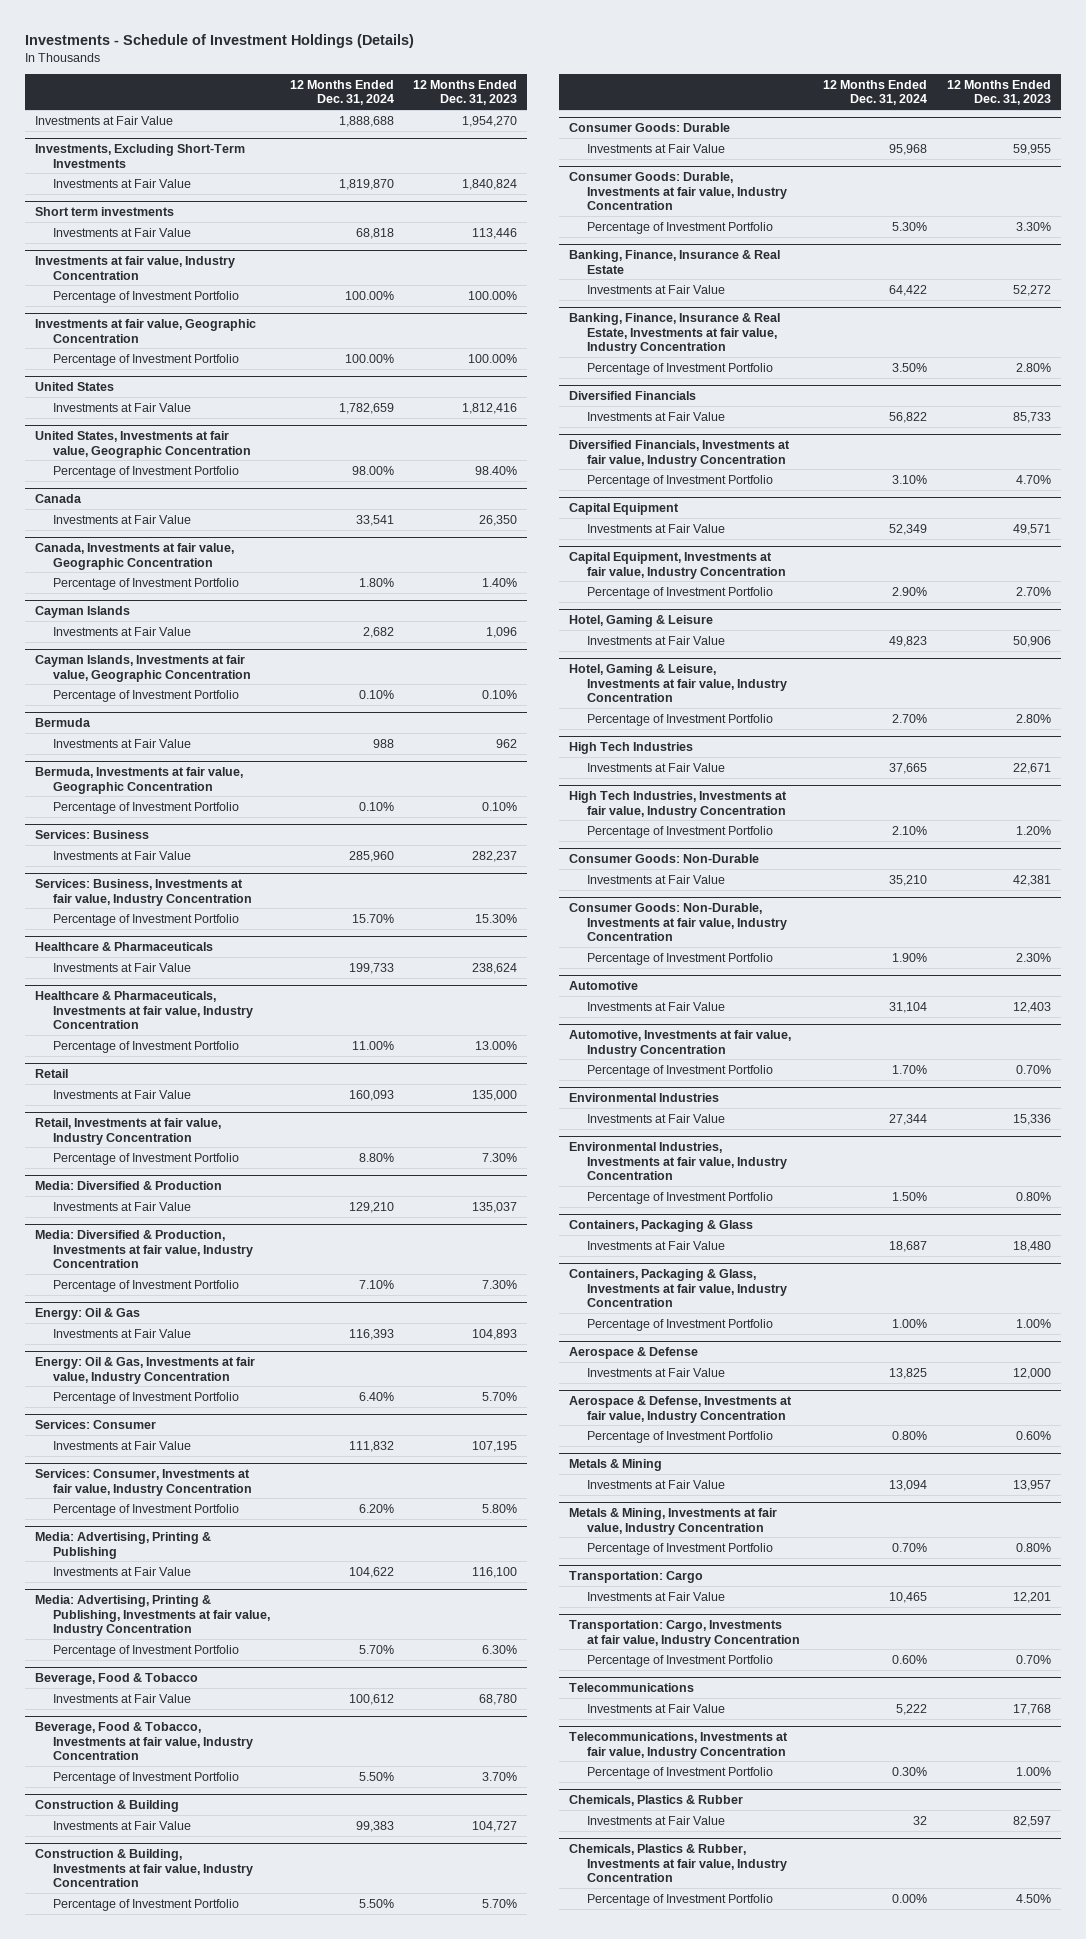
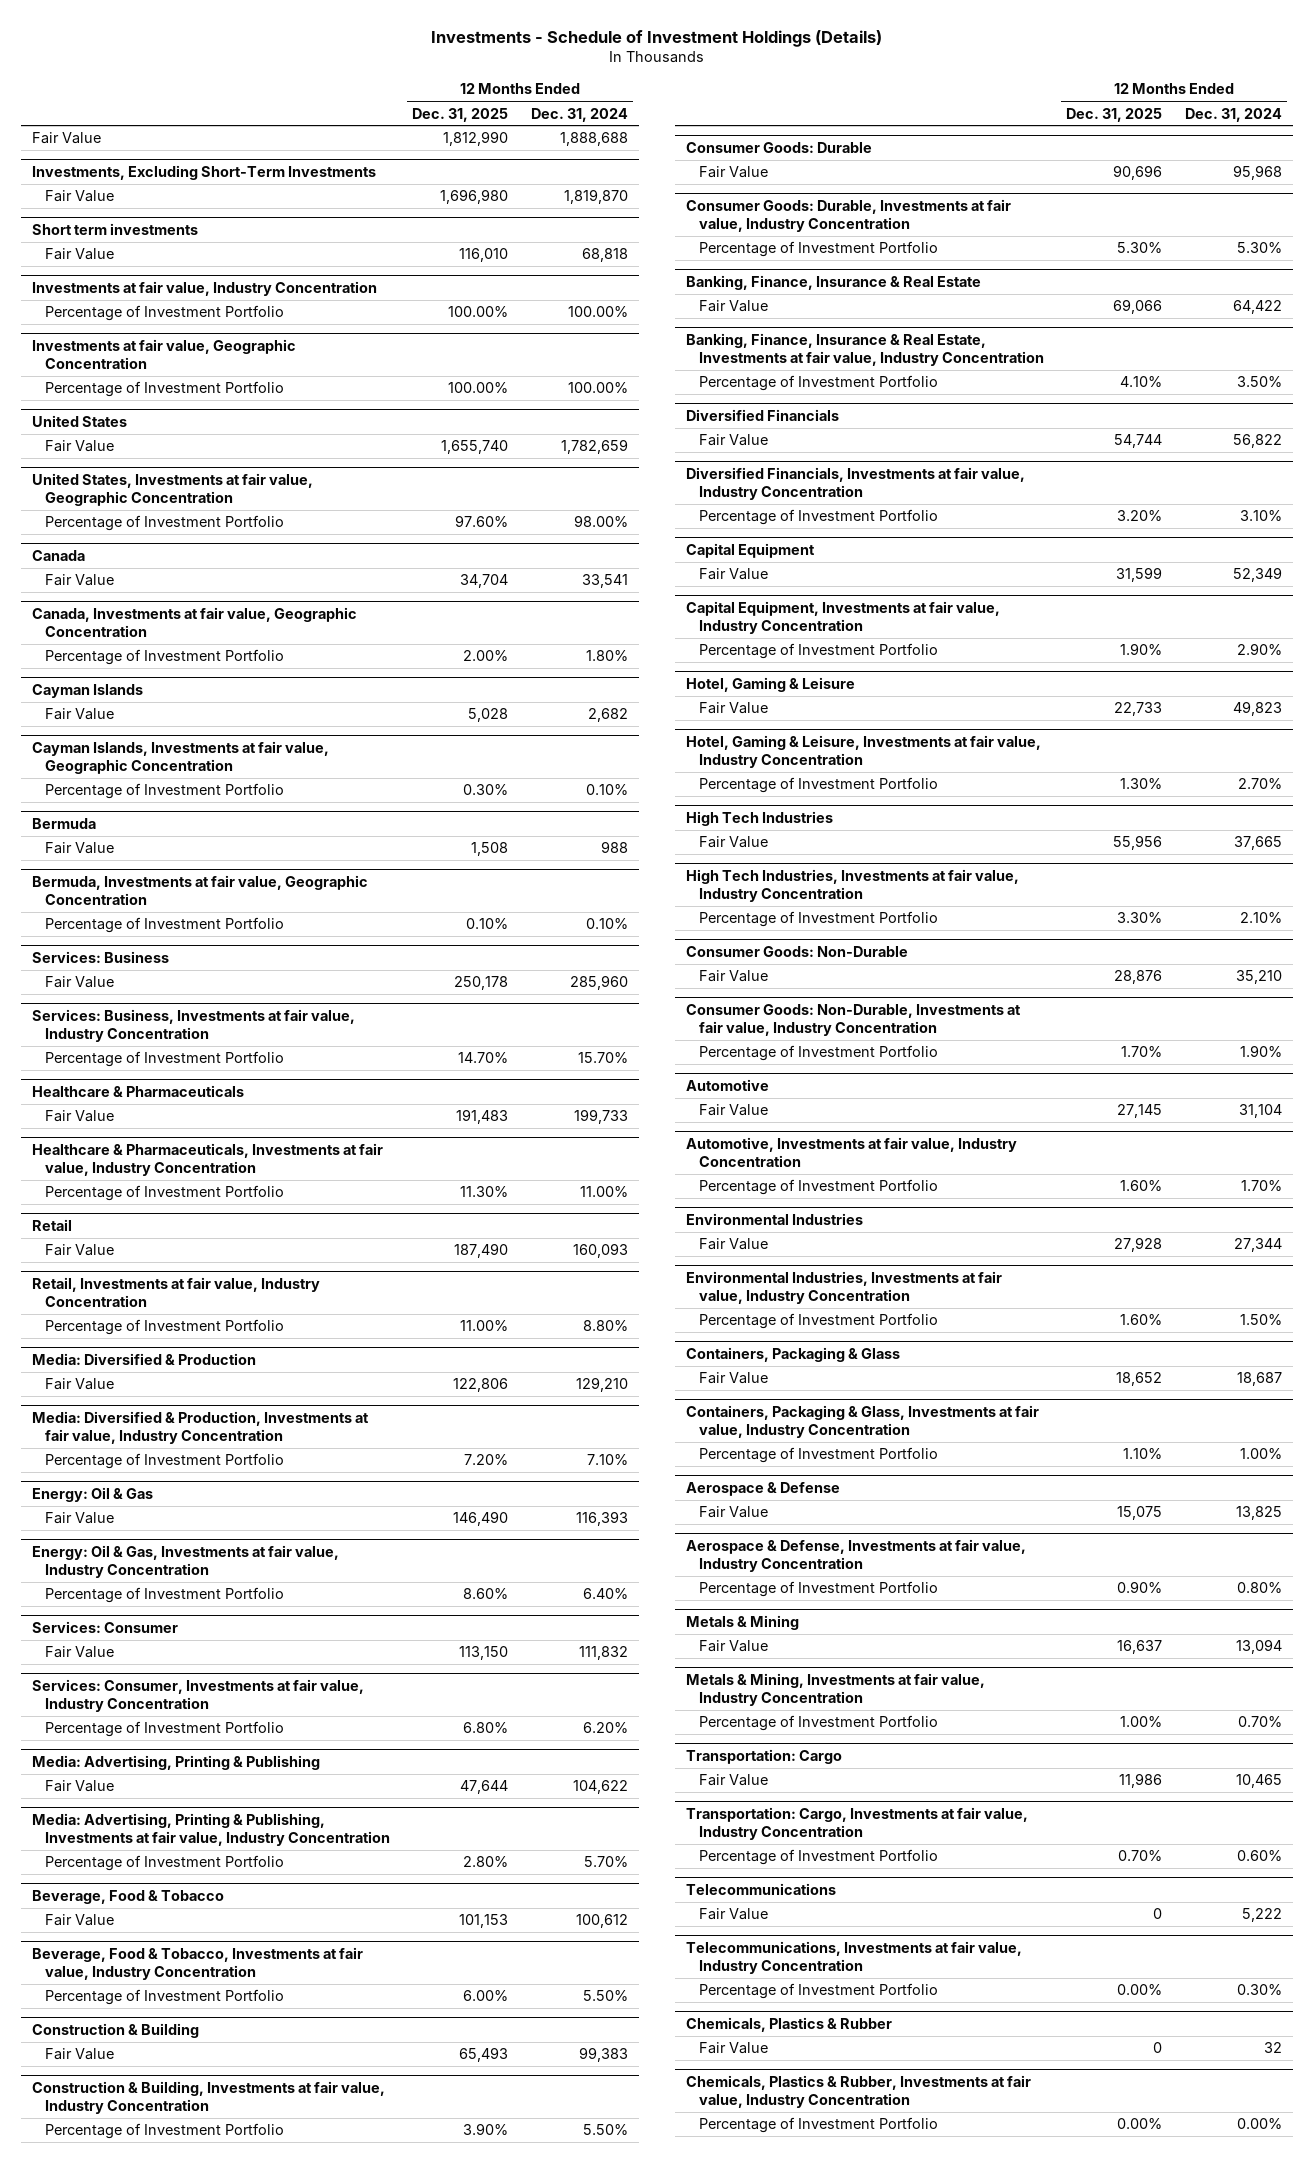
[413,79,518,106] 12 Months Ended Dec. 31, 2023 -> none
none -> [412,107,509,122] Dec. 31, 2025
[34,115,173,125] Investments at Fair Value -> [32,132,102,145] Fair Value
[52,178,191,188] Investments at Fair Value -> [44,190,114,203] Fair Value
[52,227,191,237] Investments at Fair Value -> [44,248,114,261] Fair Value
[52,402,191,412] Investments at Fair Value -> [44,440,114,453] Fair Value
[52,514,191,524] Investments at Fair Value -> [44,574,114,587] Fair Value
[52,626,191,636] Investments at Fair Value -> [44,708,114,721] Fair Value
[52,738,191,748] Investments at Fair Value -> [44,842,114,855] Fair Value
[52,850,191,860] Investments at Fair Value -> [44,976,114,989] Fair Value
[52,962,191,972] Investments at Fair Value -> [44,1110,114,1123] Fair Value
[52,1089,191,1099] Investments at Fair Value -> [44,1244,114,1257] Fair Value
[52,1201,191,1211] Investments at Fair Value -> [44,1378,114,1391] Fair Value
[52,1328,191,1338] Investments at Fair Value -> [44,1512,114,1525] Fair Value
[52,1440,191,1450] Investments at Fair Value -> [44,1646,114,1659] Fair Value
[52,1566,191,1576] Investments at Fair Value -> [44,1780,114,1793] Fair Value
[52,1693,191,1703] Investments at Fair Value -> [44,1914,114,1927] Fair Value
[52,1820,191,1830] Investments at Fair Value -> [44,2048,114,2061] Fair Value
[586,143,725,153] Investments at Fair Value -> [698,166,768,179] Fair Value
[586,284,725,294] Investments at Fair Value -> [698,300,768,313] Fair Value
[586,411,725,421] Investments at Fair Value -> [698,434,768,447] Fair Value
[586,523,725,533] Investments at Fair Value -> [698,568,768,581] Fair Value
[586,635,725,645] Investments at Fair Value -> [698,702,768,715] Fair Value
[586,762,725,772] Investments at Fair Value -> [698,836,768,849] Fair Value
[586,874,725,884] Investments at Fair Value -> [698,970,768,983] Fair Value
[586,1001,725,1011] Investments at Fair Value -> [698,1104,768,1117] Fair Value
[586,1113,725,1123] Investments at Fair Value -> [698,1238,768,1251] Fair Value
[586,1240,725,1250] Investments at Fair Value -> [698,1372,768,1385] Fair Value
[586,1367,725,1377] Investments at Fair Value -> [698,1506,768,1519] Fair Value
[586,1479,725,1489] Investments at Fair Value -> [698,1640,768,1653] Fair Value
[586,1591,725,1601] Investments at Fair Value -> [698,1774,768,1787] Fair Value
[586,1703,725,1713] Investments at Fair Value -> [698,1908,768,1921] Fair Value
[586,1815,725,1825] Investments at Fair Value -> [698,2042,768,2055] Fair Value

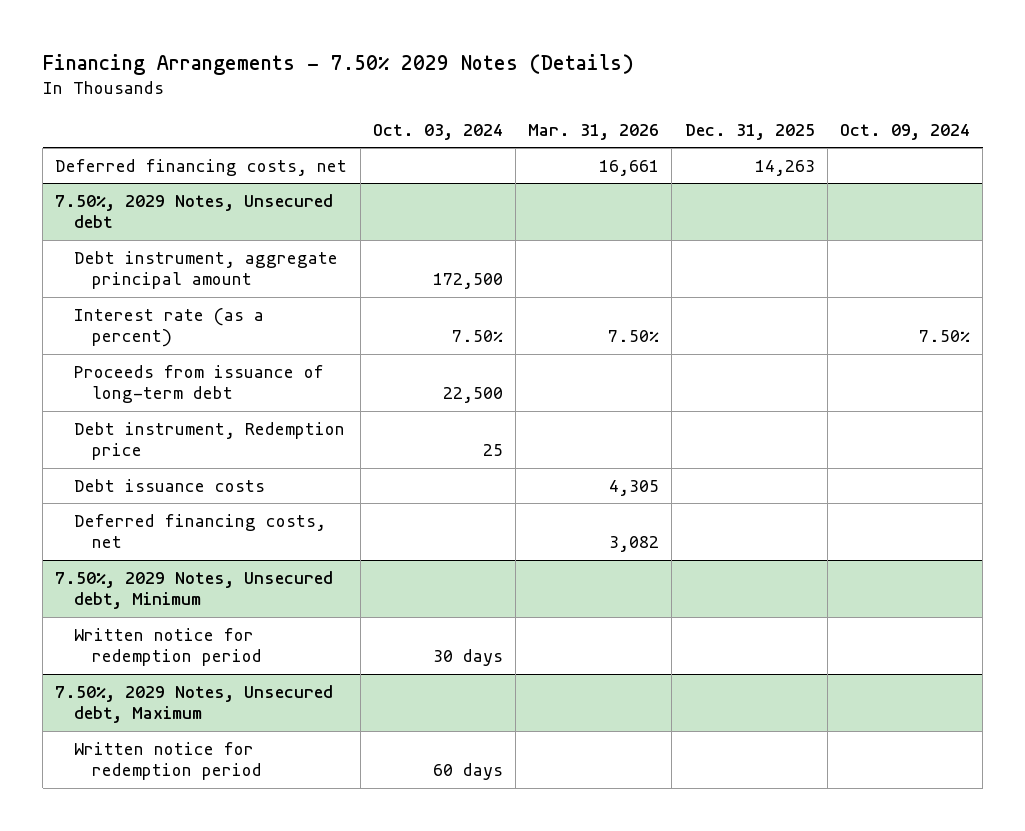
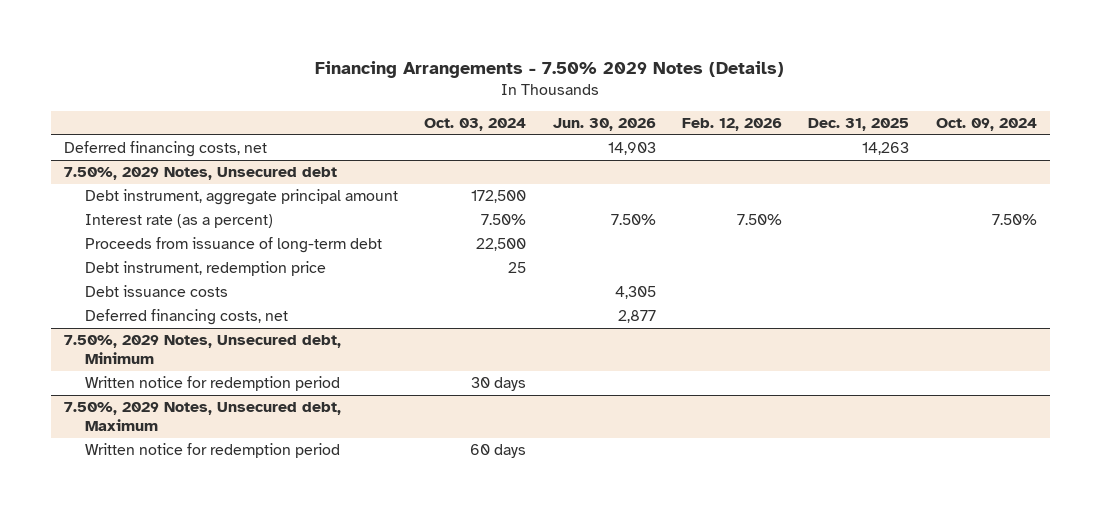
[528,124,660,141] Mar. 31, 2026 -> none
none -> [552,117,656,131] Jun. 30, 2026
none -> [682,117,783,131] Feb. 12, 2026
[73,421,345,461] Debt instrument, Redemption price -> [85,261,327,277] Debt instrument, redemption price

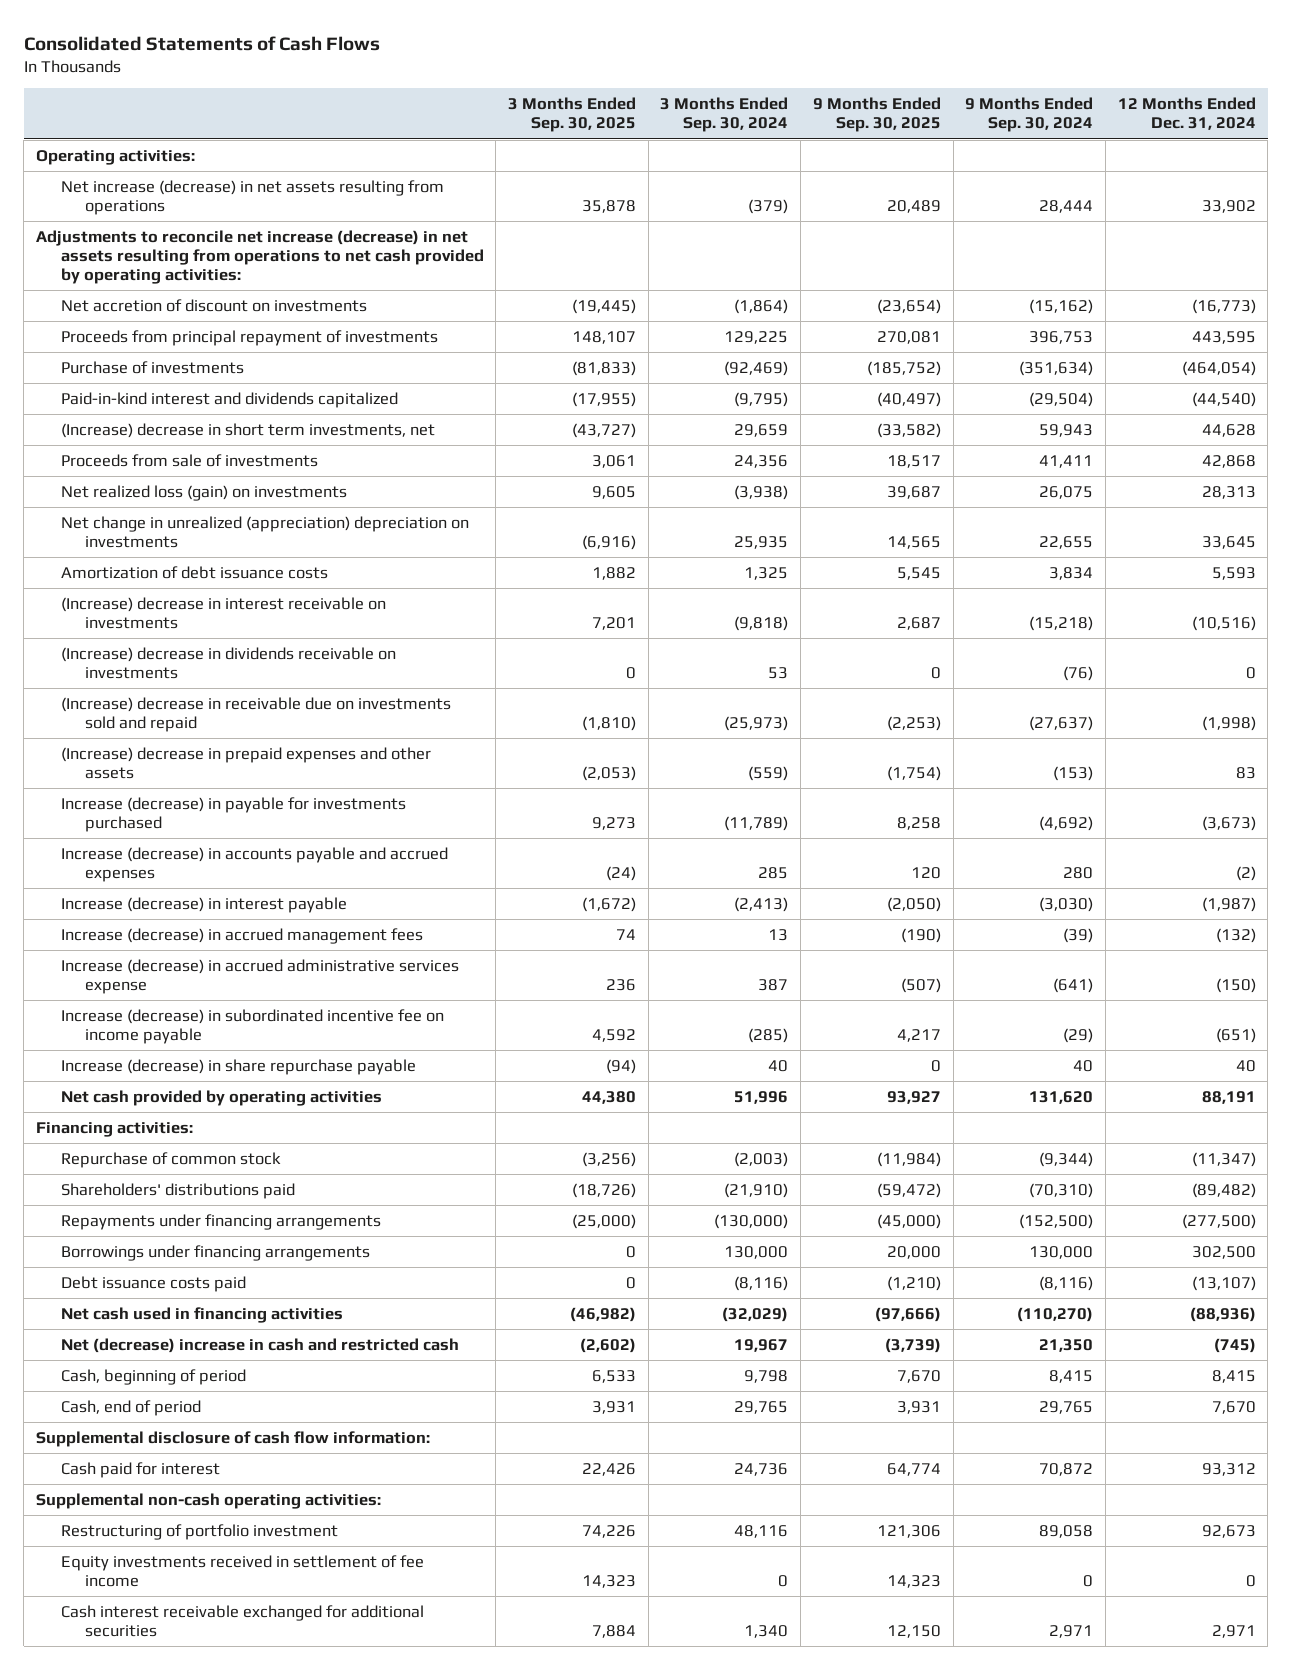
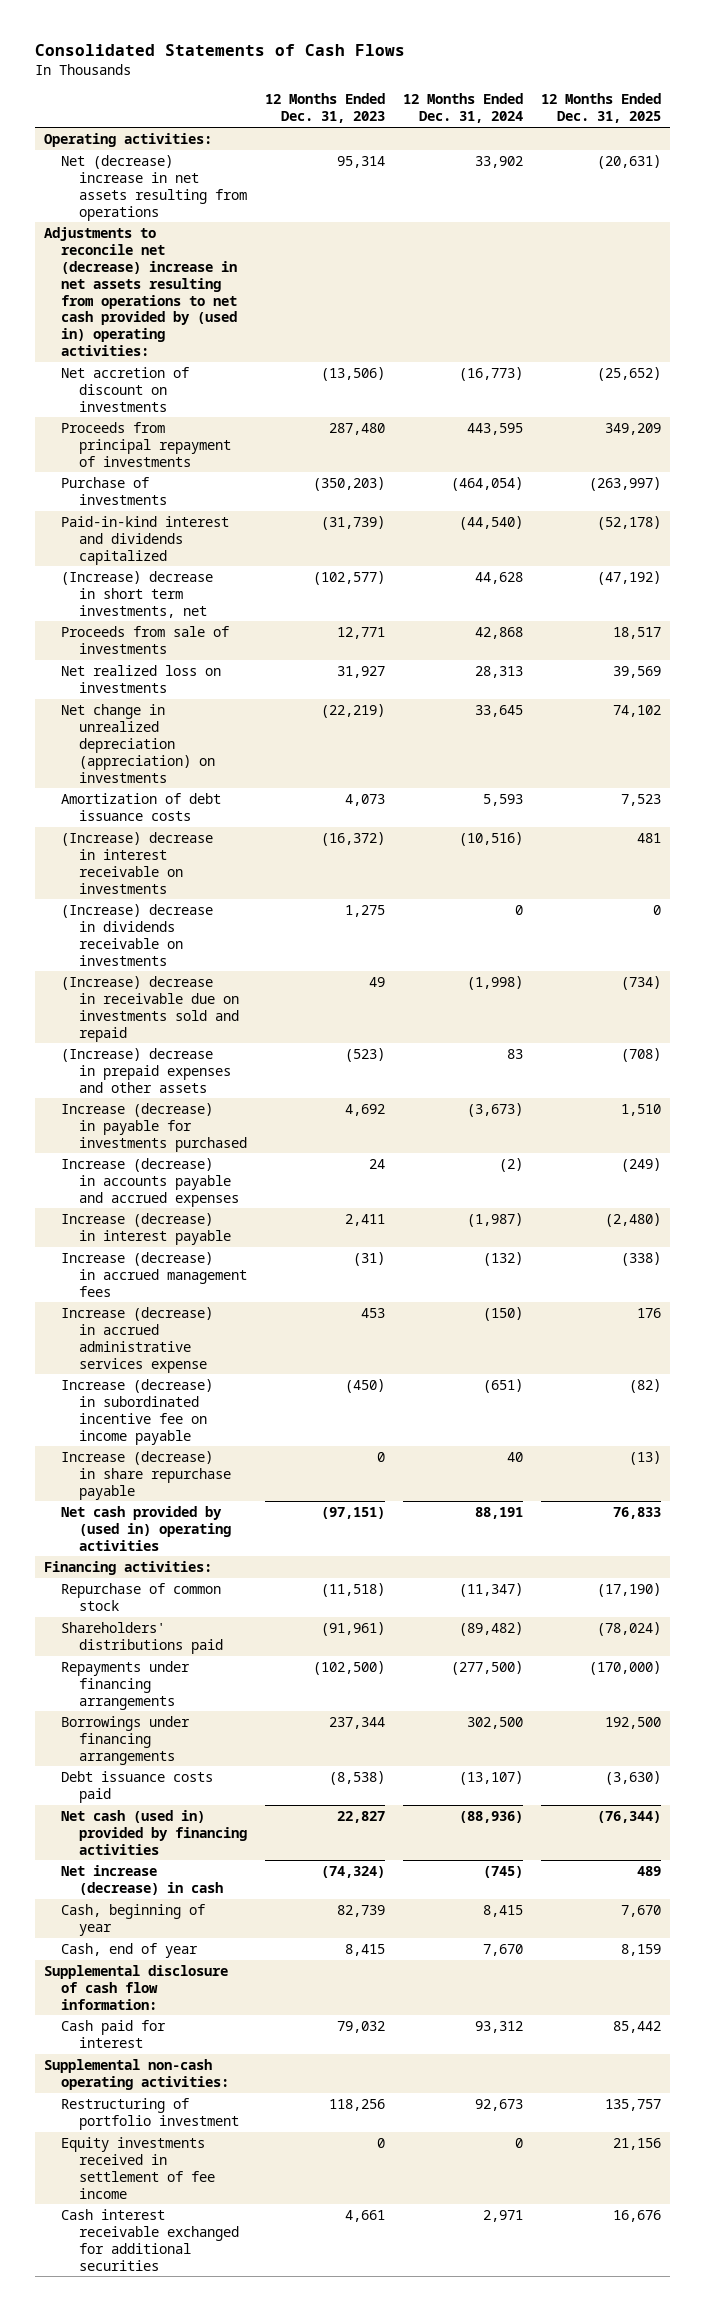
[508,97,637,133] 3 Months Ended Sep. 30, 2025 -> none
[660,97,789,133] 3 Months Ended Sep. 30, 2024 -> none
[812,97,941,133] 9 Months Ended Sep. 30, 2025 -> none
[965,97,1094,133] 9 Months Ended Sep. 30, 2024 -> none
none -> [264,93,385,124] 12 Months Ended Dec. 31, 2023
none -> [541,93,662,124] 12 Months Ended Dec. 31, 2025
[60,179,444,215] Net increase (decrease) in net assets resulting from operations -> [61,154,247,221] Net (decrease) increase in net assets resulting from operations
[36,229,484,284] Adjustments to reconcile net increase (decrease) in net assets resulting from operations to net cash provided by operating activities: -> [44,226,238,357] Adjustments to reconcile net (decrease) increase in net assets resulting from operations to net cash provided by (used in) operating activities:
[60,484,347,501] Net realized loss (gain) on investments -> [61,664,222,693] Net realized loss on investments
[60,515,469,548] Net change in unrealized (appreciation) depreciation on investments -> [61,703,215,783] Net change in unrealized depreciation (appreciation) on investments
[60,1089,382,1106] Net cash provided by operating activities -> [61,1505,231,1551] Net cash provided by (used in) operating activities
[60,1306,343,1323] Net cash used in financing activities -> [61,1809,247,1855] Net cash (used in) provided by financing activities
[60,1337,459,1353] Net (decrease) increase in cash and restricted cash -> [61,1864,223,1895] Net increase (decrease) in cash
[60,1368,246,1385] Cash, beginning of period -> [61,1903,206,1936] Cash, beginning of year
[60,1399,201,1416] Cash, end of period -> [61,1942,199,1958] Cash, end of year

